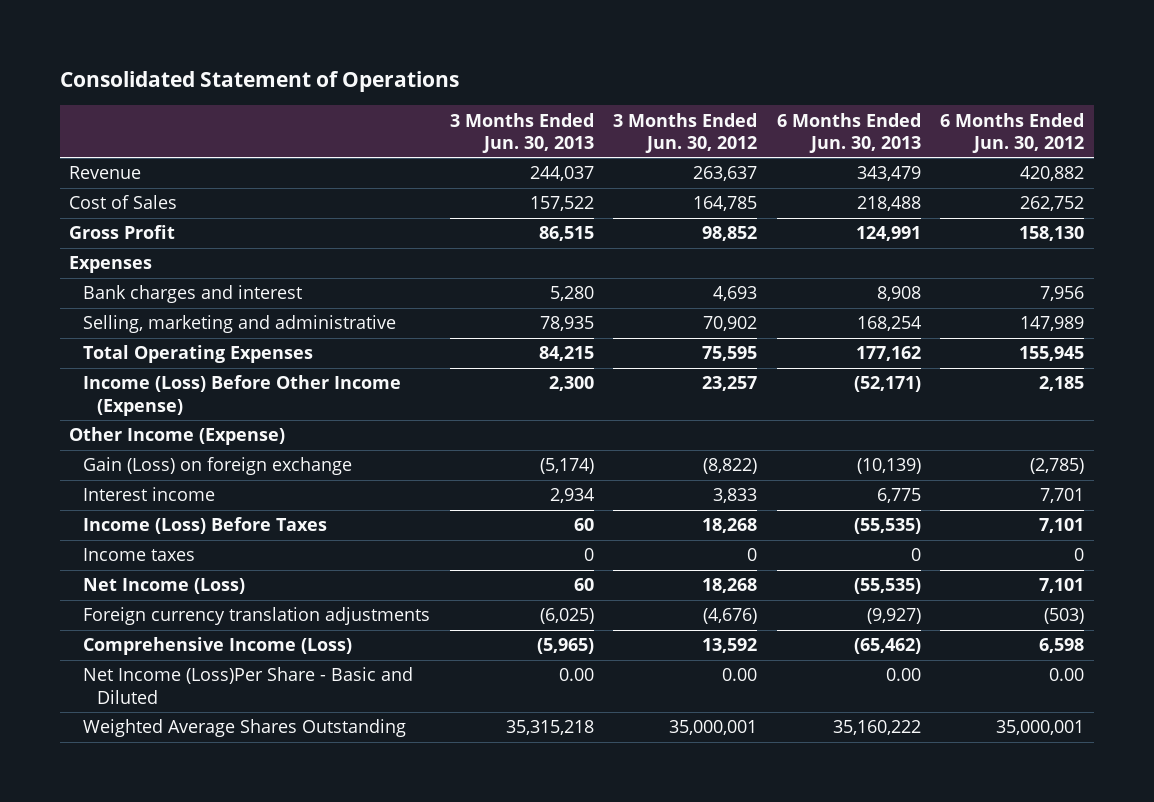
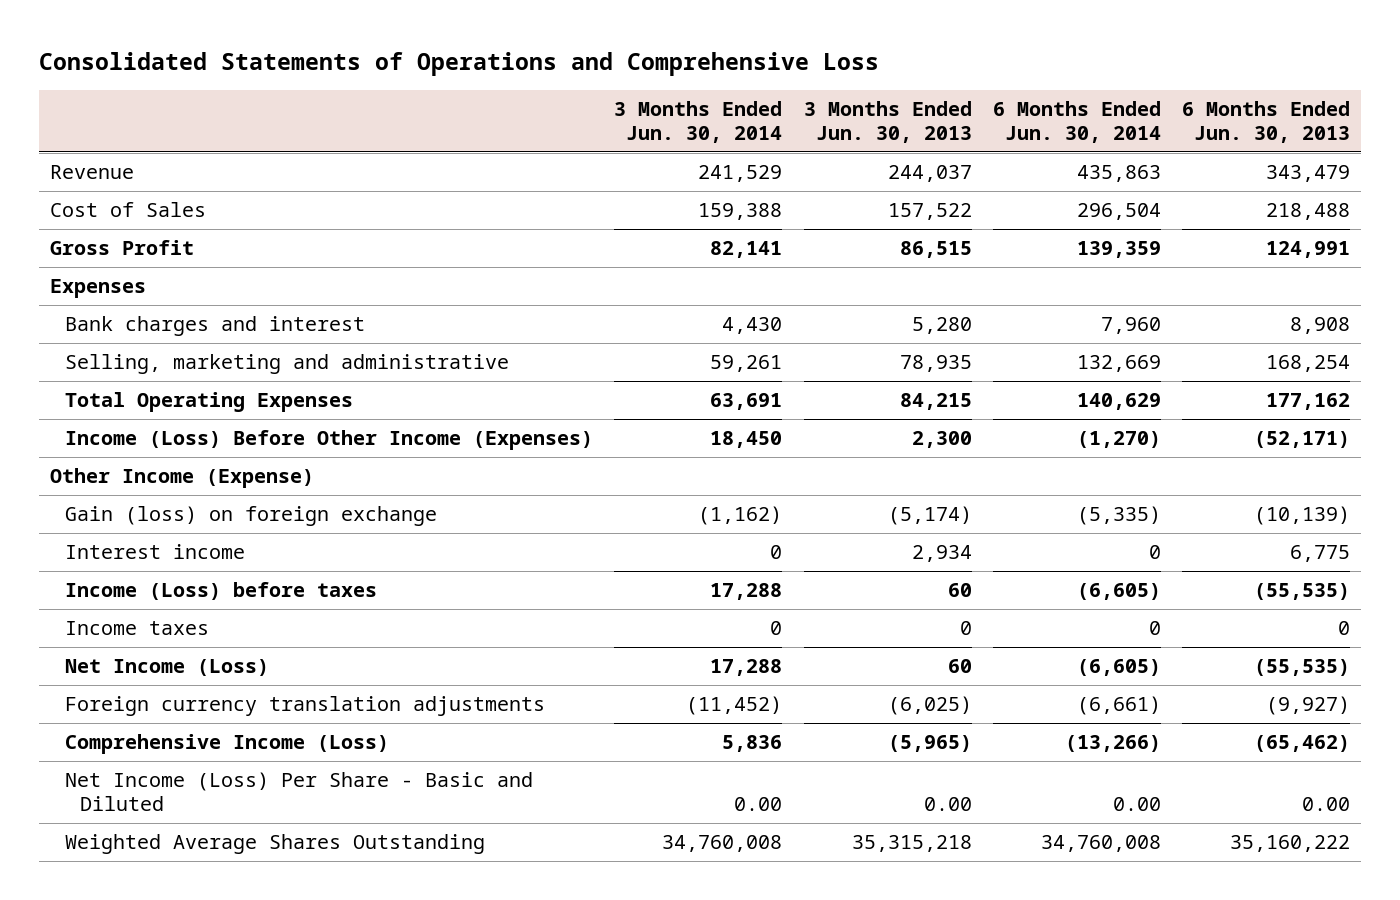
[59,71,459,93] Consolidated Statement of Operations -> [39,52,880,77] Consolidated Statements of Operations and Comprehensive Loss
[613,112,758,153] 3 Months Ended Jun. 30, 2012 -> none
[940,112,1085,153] 6 Months Ended Jun. 30, 2012 -> none
none -> [614,100,783,144] 3 Months Ended Jun. 30, 2014
none -> [992,100,1161,144] 6 Months Ended Jun. 30, 2014
[83,375,402,416] Income (Loss) Before Other Income (Expense) -> [65,429,594,450] Income (Loss) Before Other Income (Expenses)
[83,457,353,476] Gain (Loss) on foreign exchange -> [65,505,438,526] Gain (loss) on foreign exchange
[83,517,328,535] Income (Loss) Before Taxes -> [65,581,378,600] Income (Loss) before taxes
[83,667,414,704] Net Income (Loss)Per Share - Basic and Diluted -> [65,771,534,812] Net Income (Loss) Per Share - Basic and Diluted

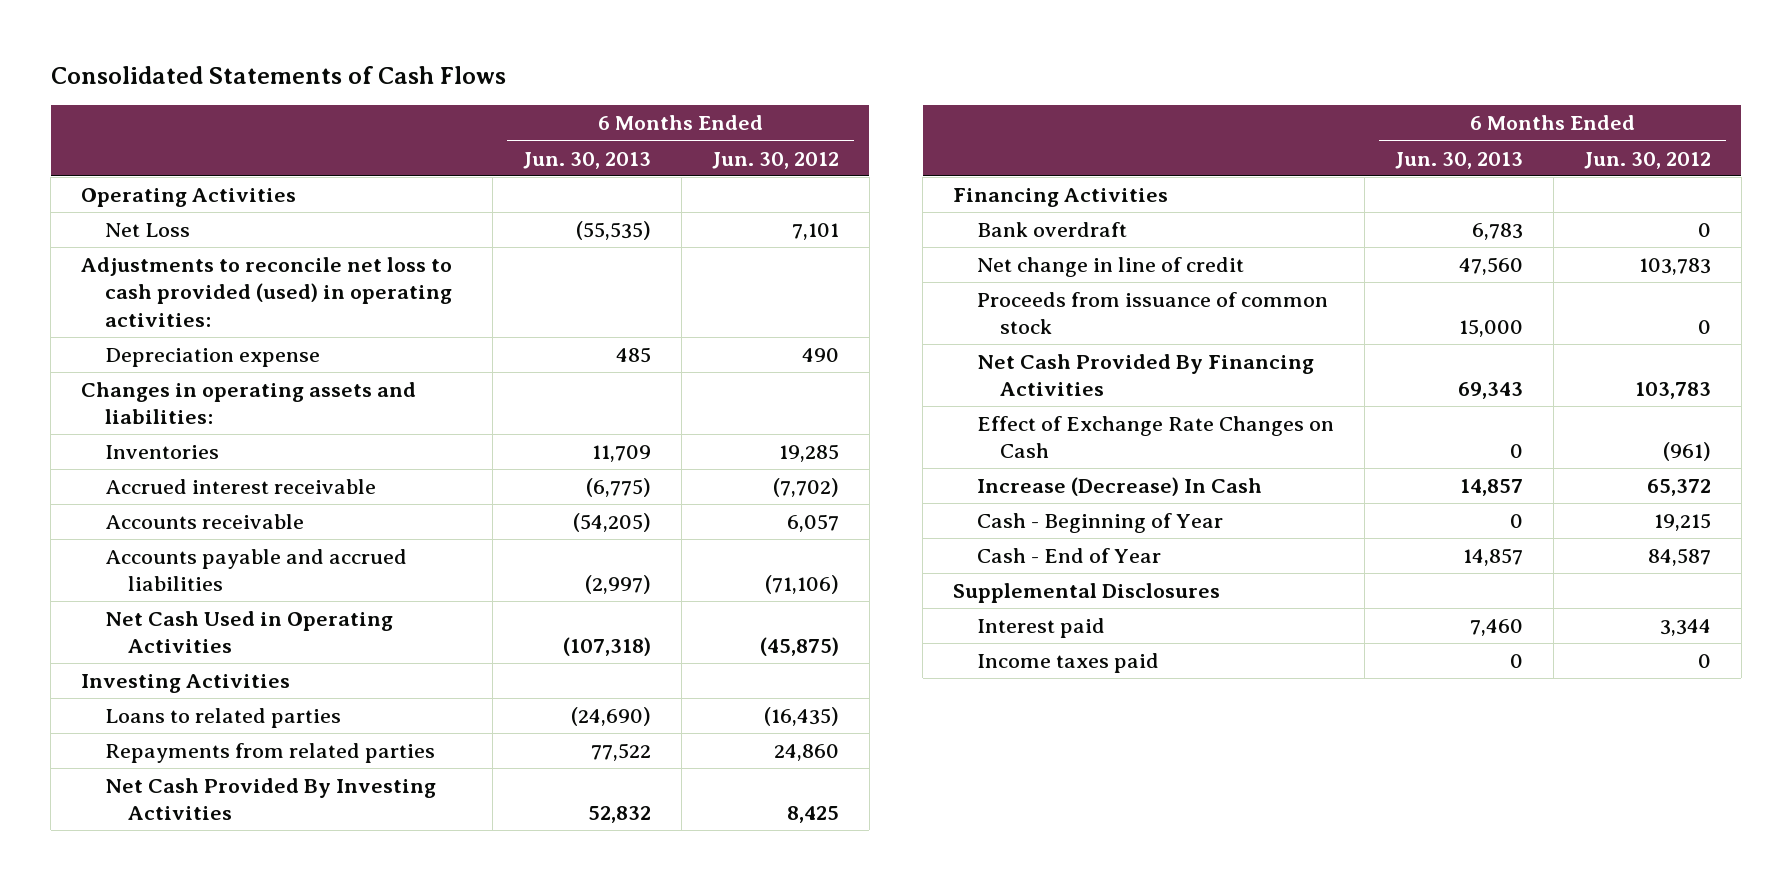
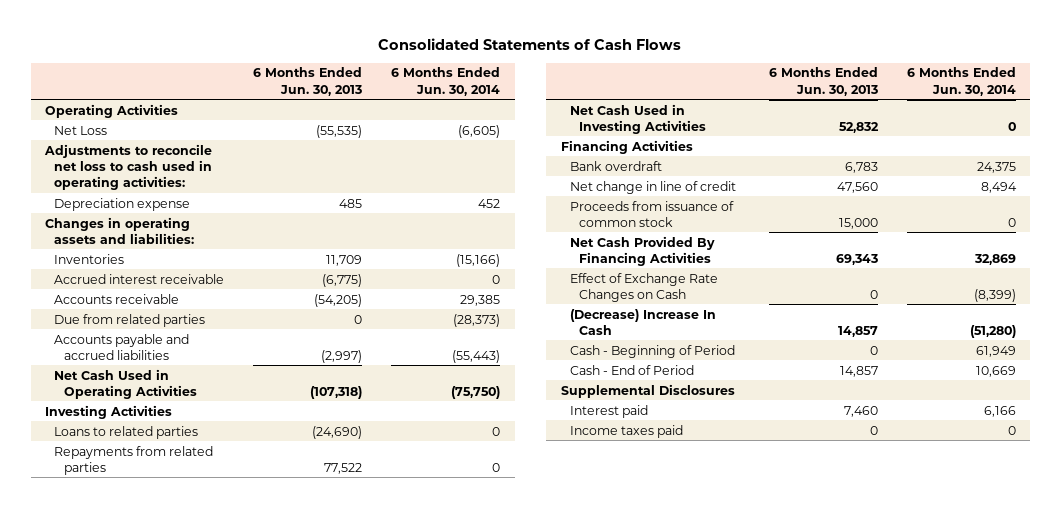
[711,151,839,169] Jun. 30, 2012 -> none
none -> [391,67,501,96] 6 Months Ended Jun. 30, 2014
[81,256,453,327] Adjustments to reconcile net loss to cash provided (used) in operating activities: -> [44,143,213,191] Adjustments to reconcile net loss to cash used in operating activities:
none -> [54,313,206,327] Due from related parties
[104,777,436,821] Net Cash Provided By Investing Activities -> [569,103,707,134] Net Cash Used in Investing Activities
[976,476,1262,496] Increase (Decrease) In Cash -> [569,308,716,335] (Decrease) Increase In Cash
[976,512,1223,533] Cash - Beginning of Year -> [569,344,735,358] Cash - Beginning of Period
[976,547,1161,563] Cash - End of Year -> [569,364,694,375] Cash - End of Period

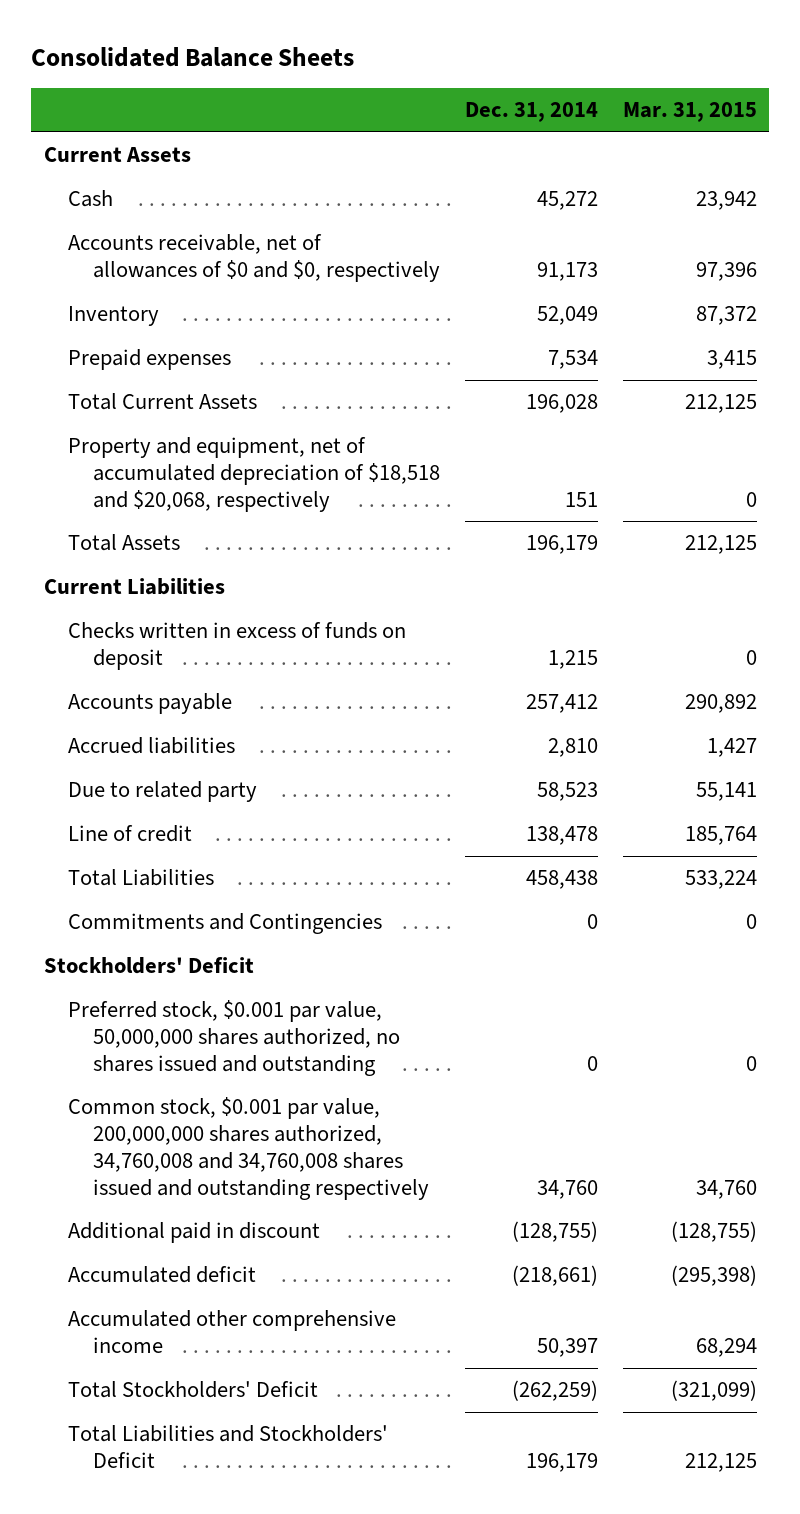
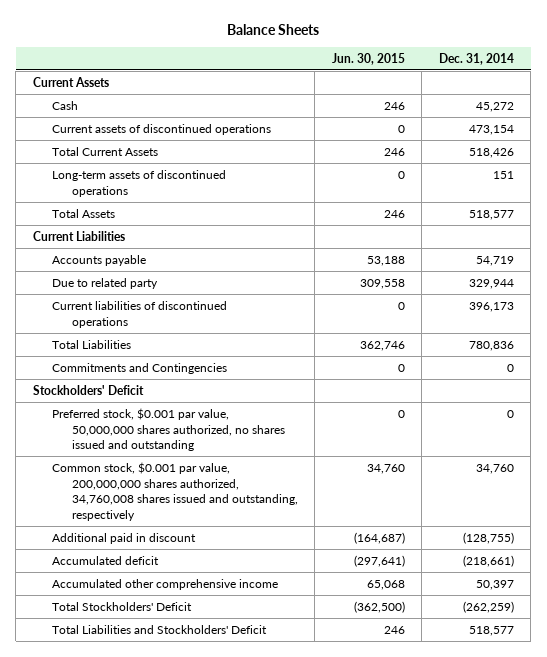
[31,46,355,67] Consolidated Balance Sheets -> [227,23,320,35] Balance Sheets
[622,102,757,123] Mar. 31, 2015 -> none
none -> [331,52,405,65] Jun. 30, 2015
[68,234,441,283] Accounts receivable, net of allowances of $0 and $0, respectively -> none
[68,306,160,327] Inventory -> none
[68,349,232,371] Prepaid expenses -> none
none -> [52,123,272,135] Current assets of discontinued operations
[525,394,598,414] 196,028 -> [468,147,514,158] 518,426
[68,437,441,512] Property and equipment, net of accumulated depreciation of $18,518 and $20,068, respectively -> [52,169,227,197] Long-term assets of discontinued operations
[525,535,598,555] 196,179 -> [468,209,514,220] 518,577
[68,622,407,671] Checks written in excess of funds on deposit -> none
[68,737,236,755] Accrued liabilities -> none
[68,825,193,843] Line of credit -> none
[525,694,598,714] 257,412 -> [475,255,514,266] 54,719
[536,782,598,802] 58,523 -> [468,278,514,289] 329,944
none -> [52,300,228,328] Current liabilities of discontinued operations
[525,870,598,890] 458,438 -> [468,340,514,351] 780,836
[68,1097,430,1200] Common stock, $0.001 par value, 200,000,000 shares authorized, 34,760,008 and 34,760,008 shares issued and outstanding respectively -> [52,461,298,522] Common stock, $0.001 par value, 200,000,000 shares authorized, 34,760,008 shares issued and outstanding, respectively
[525,1453,598,1473] 196,179 -> [468,625,514,636] 518,577

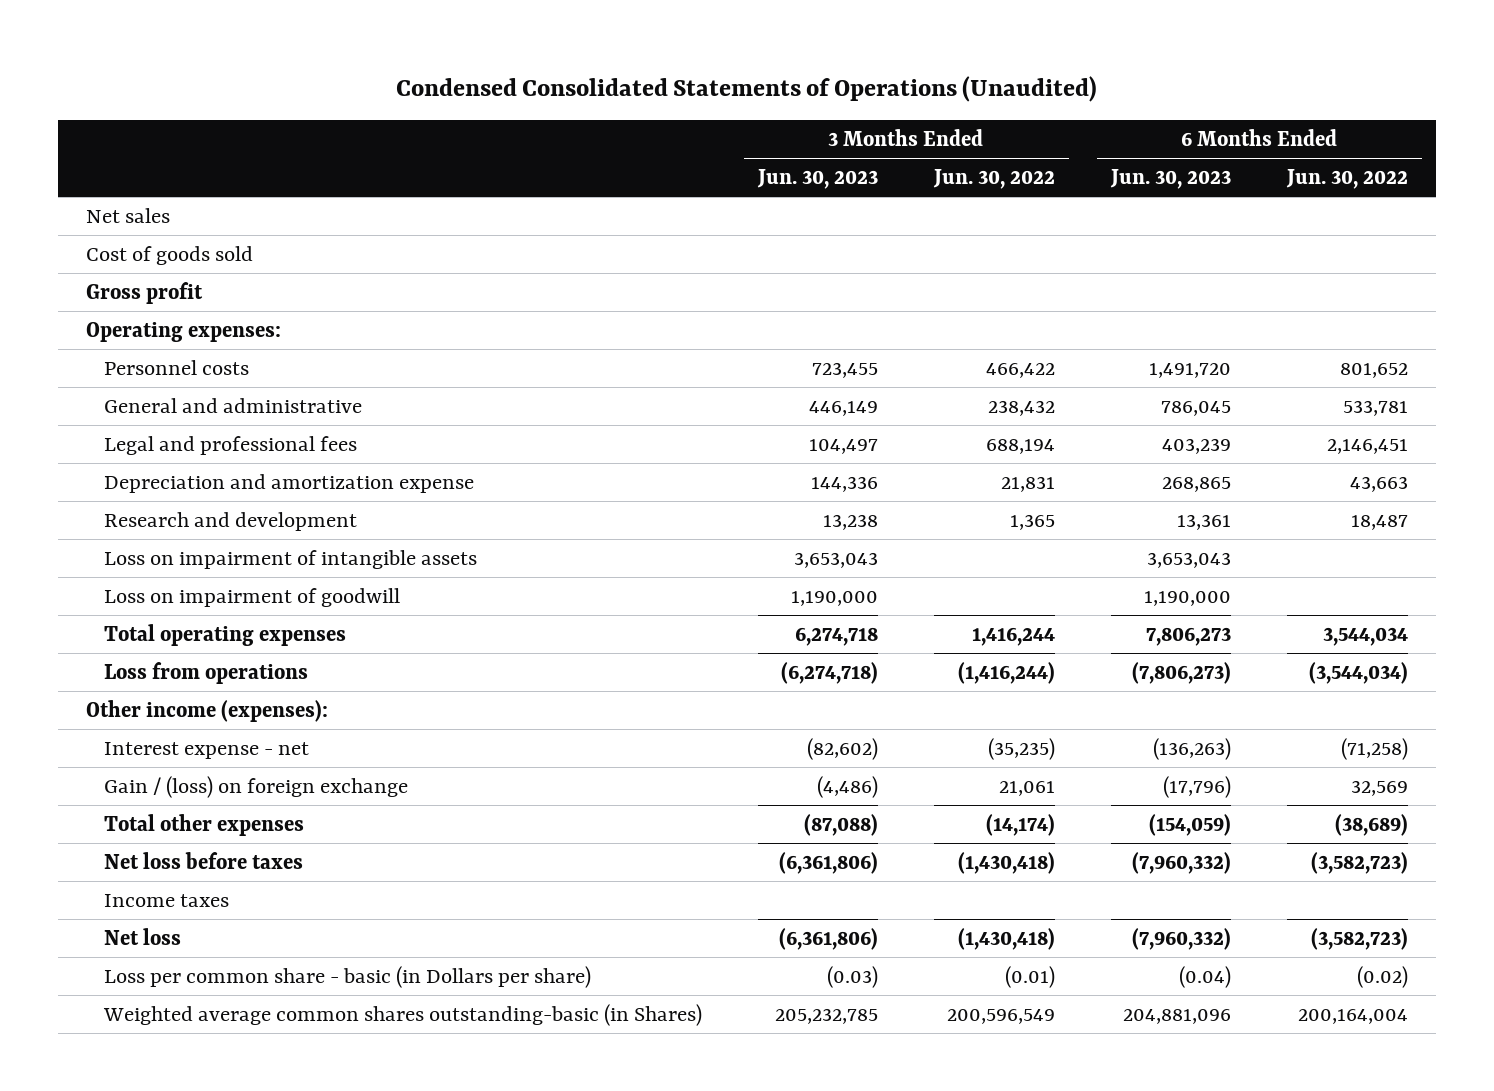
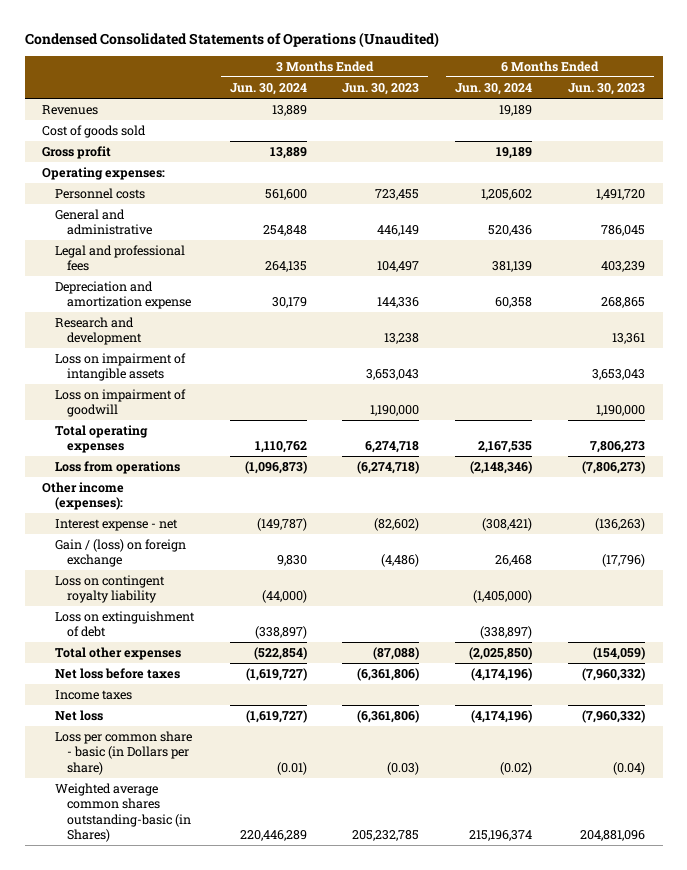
[932,169,1055,190] Jun. 30, 2022 -> none
[1285,169,1408,190] Jun. 30, 2022 -> none
none -> [229,82,307,95] Jun. 30, 2024
none -> [455,82,533,95] Jun. 30, 2024
[86,207,171,223] Net sales -> [42,104,99,115] Revenues
none -> [54,574,165,604] Loss on contingent royalty liability
none -> [54,610,195,638] Loss on extinguishment of debt

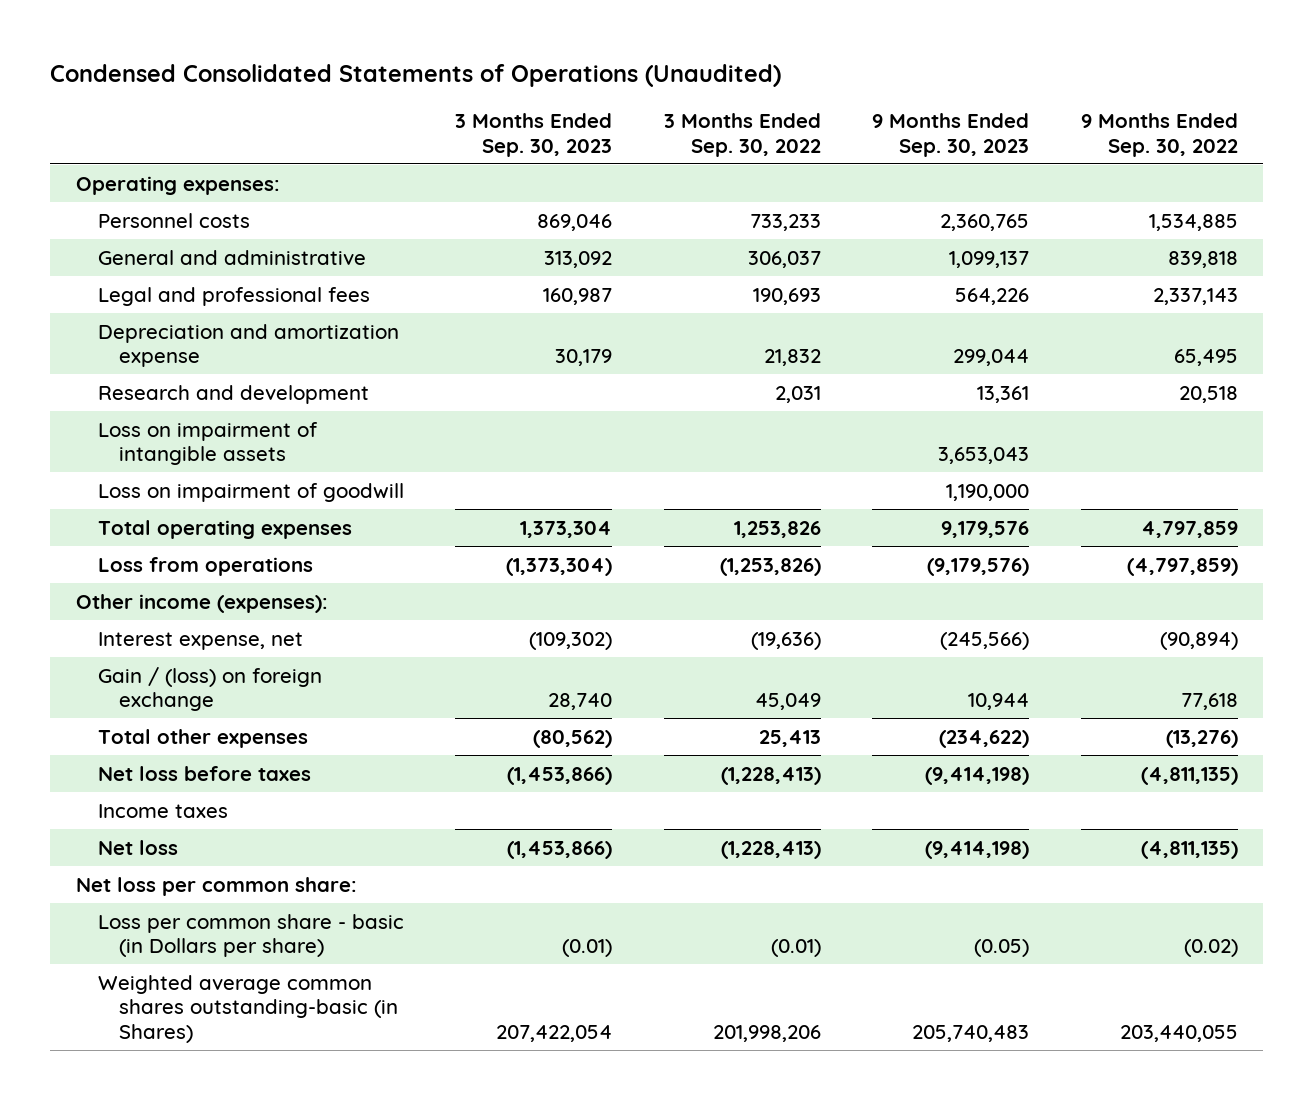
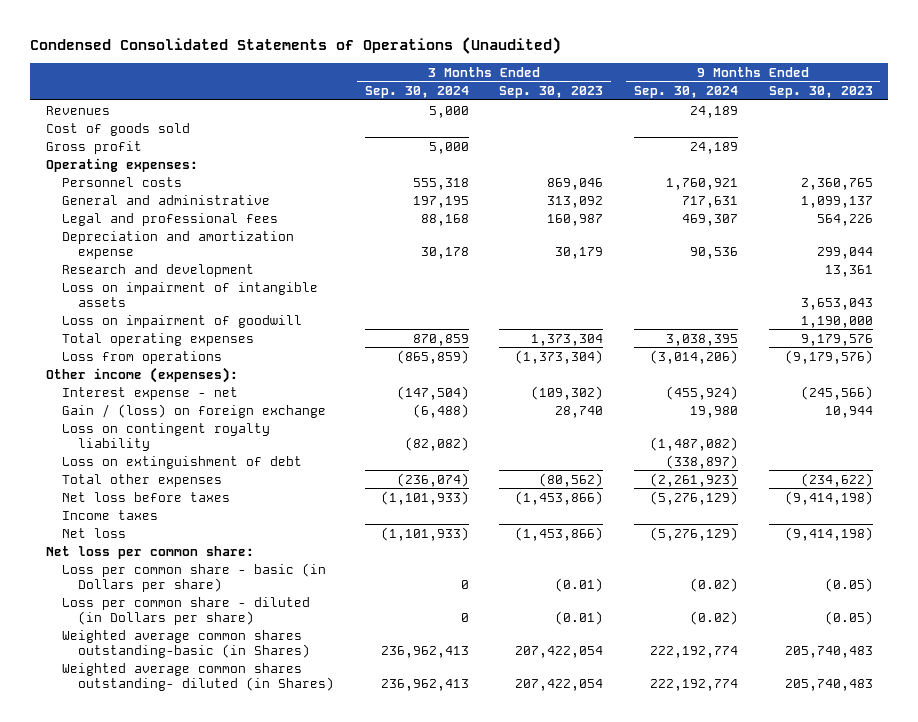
[663,112,821,157] 3 Months Ended Sep. 30, 2022 -> none
[1080,112,1238,157] 9 Months Ended Sep. 30, 2022 -> none
none -> [364,85,469,98] Sep. 30, 2024
none -> [633,85,738,98] Sep. 30, 2024
none -> [45,105,110,115] Revenues
none -> [45,122,190,136] Cost of goods sold
none -> [45,140,142,154] Gross profit
[97,631,303,650] Interest expense, net -> [61,386,238,400] Interest expense - net
none -> [61,422,270,451] Loss on contingent royalty liability
none -> [61,455,302,469] Loss on extinguishment of debt
none -> [61,596,310,625] Loss per common share - diluted (in Dollars per share)
none -> [61,662,335,691] Weighted average common shares outstanding- diluted (in Shares)

